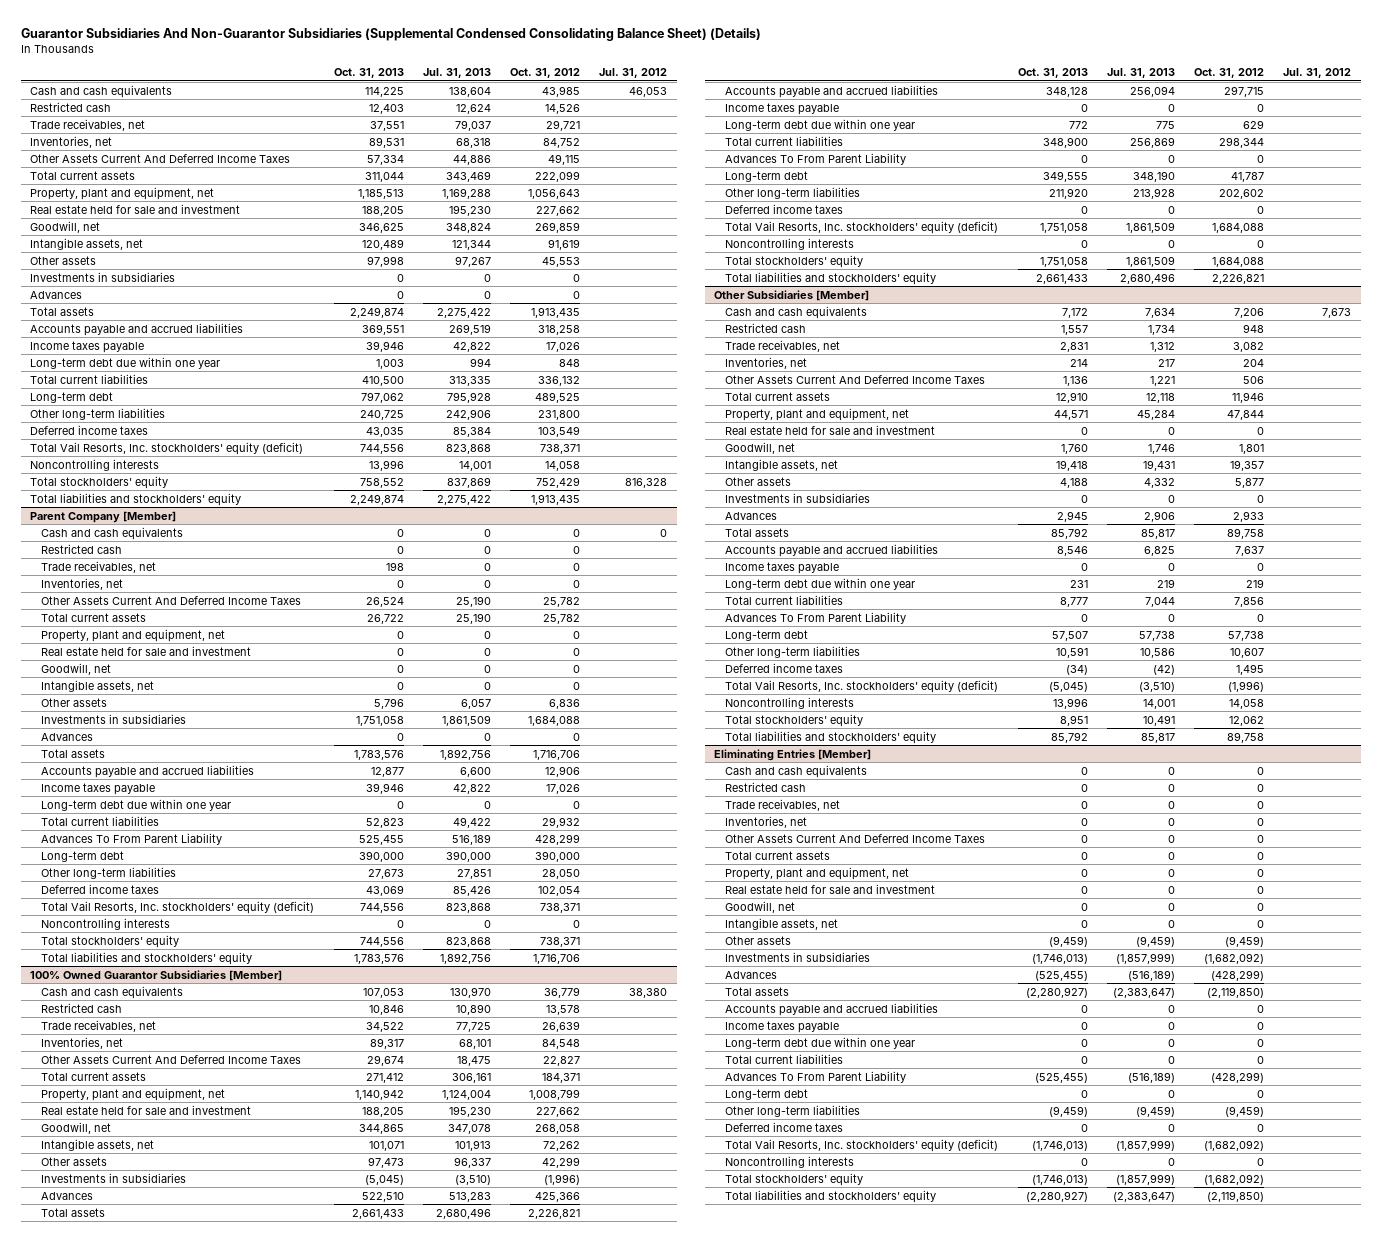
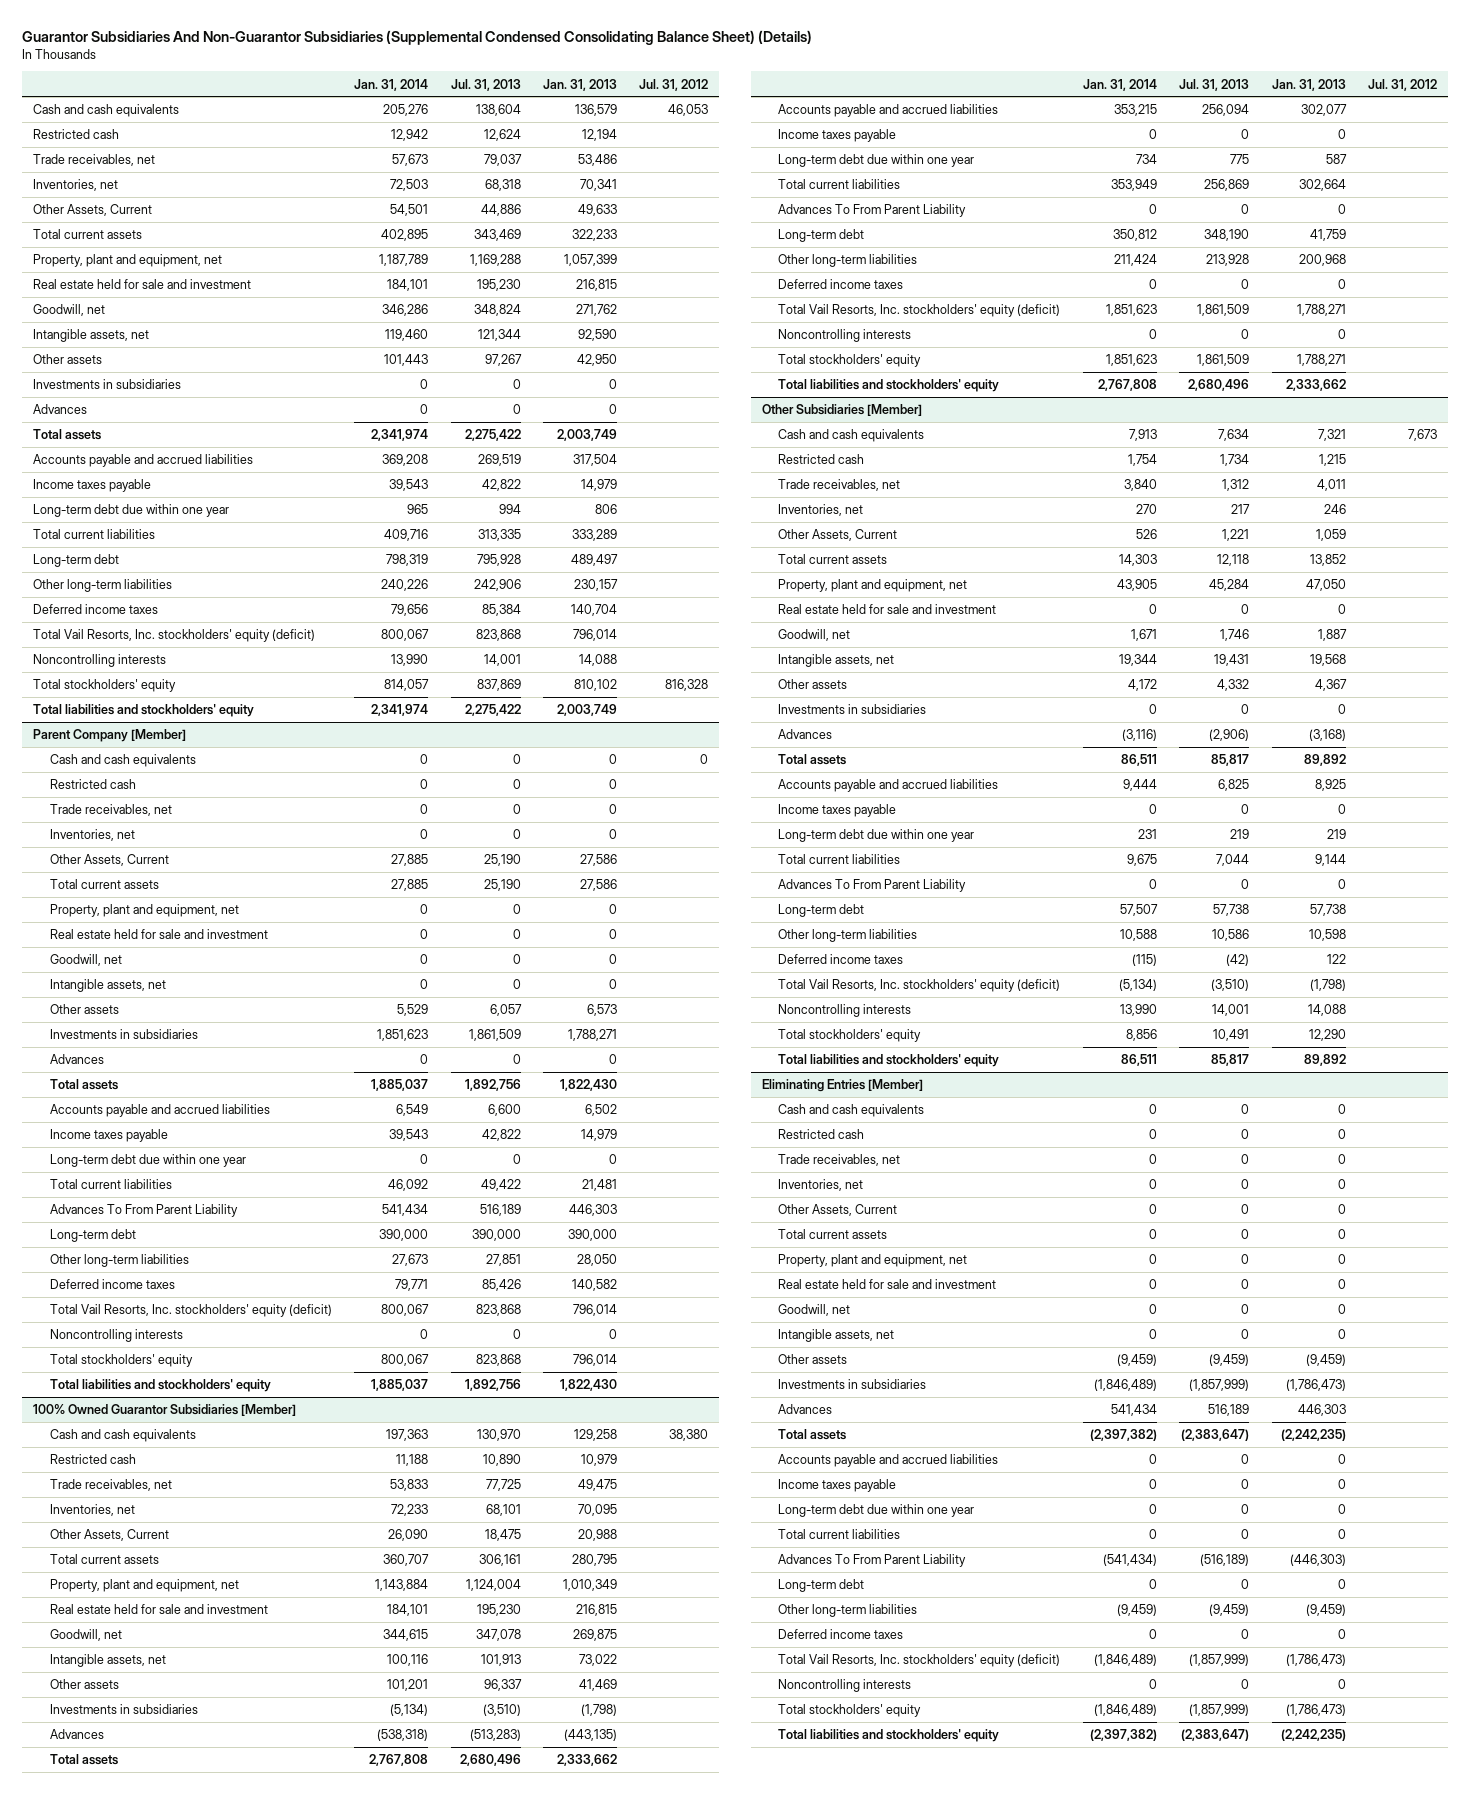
[333,68,404,79] Oct. 31, 2013 -> none
[510,68,581,79] Oct. 31, 2012 -> none
none -> [354,78,429,91] Jan. 31, 2014
none -> [542,78,617,91] Jan. 31, 2013
[30,153,291,163] Other Assets Current And Deferred Income Taxes -> [33,204,153,217] Other Assets, Current
[41,595,302,605] Other Assets Current And Deferred Income Taxes -> [49,854,169,867] Other Assets, Current
[41,1054,302,1064] Other Assets Current And Deferred Income Taxes -> [49,1529,169,1542] Other Assets, Current
[448,1191,491,1202] 513,283 -> [469,1729,521,1742] (513,283)
[725,374,986,384] Other Assets Current And Deferred Income Taxes -> [778,529,898,542] Other Assets, Current
[1143,510,1175,522] 2,906 -> [1209,729,1250,742] (2,906)
[725,833,986,843] Other Assets Current And Deferred Income Taxes -> none
none -> [778,1204,898,1217] Other Assets, Current
[1127,969,1175,981] (516,189) -> [1208,1404,1250,1417] 516,189

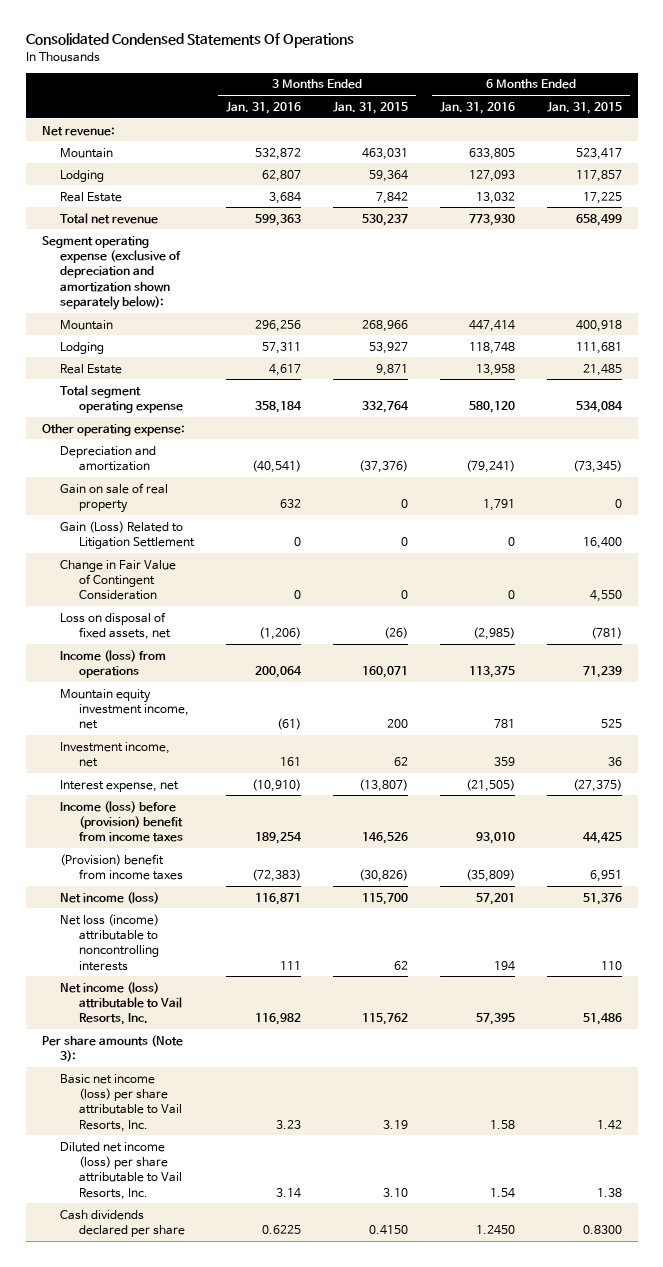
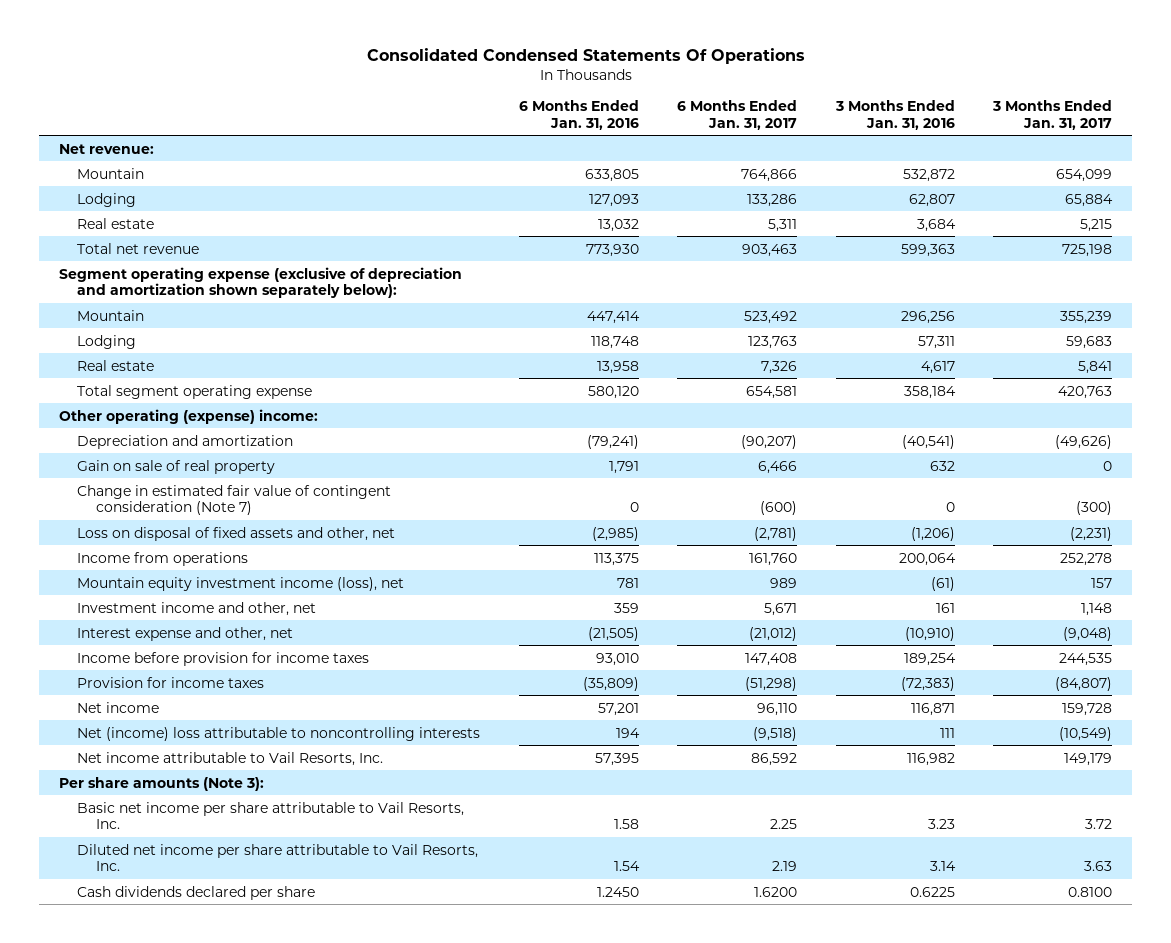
[333,101,409,114] Jan. 31, 2015 -> none
[546,101,622,114] Jan. 31, 2015 -> none
none -> [677,100,798,130] 6 Months Ended Jan. 31, 2017
none -> [992,100,1113,130] 3 Months Ended Jan. 31, 2017
[60,191,123,202] Real Estate -> [77,217,155,229] Real estate
[60,363,123,374] Real Estate -> [77,359,155,371] Real estate
[41,423,185,436] Other operating expense: -> [58,408,318,424] Other operating (expense) income:
[60,520,196,549] Gain (Loss) Related to Litigation Settlement -> none
[60,559,177,601] Change in Fair Value of Contingent Consideration -> [77,484,392,516] Change in estimated fair value of contingent consideration (Note 7)
[60,611,172,640] Loss on disposal of fixed assets, net -> [77,526,396,541] Loss on disposal of fixed assets and other, net
[60,649,167,678] Income (loss) from operations -> [77,551,249,566] Income from operations
[60,688,190,730] Mountain equity investment income, net -> [77,576,405,591] Mountain equity investment income (loss), net
[60,741,171,767] Investment income, net -> [77,601,317,616] Investment income and other, net
[60,779,180,792] Interest expense, net -> [77,626,294,641] Interest expense and other, net
[60,800,184,843] Income (loss) before (provision) benefit from income taxes -> [77,651,370,666] Income before provision for income taxes
[60,853,184,880] (Provision) benefit from income taxes -> [77,676,265,688] Provision for income taxes
[60,891,160,904] Net income (loss) -> [77,701,160,713] Net income
[60,913,160,971] Net loss (income) attributable to noncontrolling interests -> [77,726,481,741] Net (income) loss attributable to noncontrolling interests
[60,981,183,1026] Net income (loss) attributable to Vail Resorts, Inc. -> [77,751,384,766] Net income attributable to Vail Resorts, Inc.
[60,1073,183,1132] Basic net income (loss) per share attributable to Vail Resorts, Inc. -> [77,801,465,830] Basic net income per share attributable to Vail Resorts, Inc.
[60,1141,183,1200] Diluted net income (loss) per share attributable to Vail Resorts, Inc. -> [77,843,479,872] Diluted net income per share attributable to Vail Resorts, Inc.

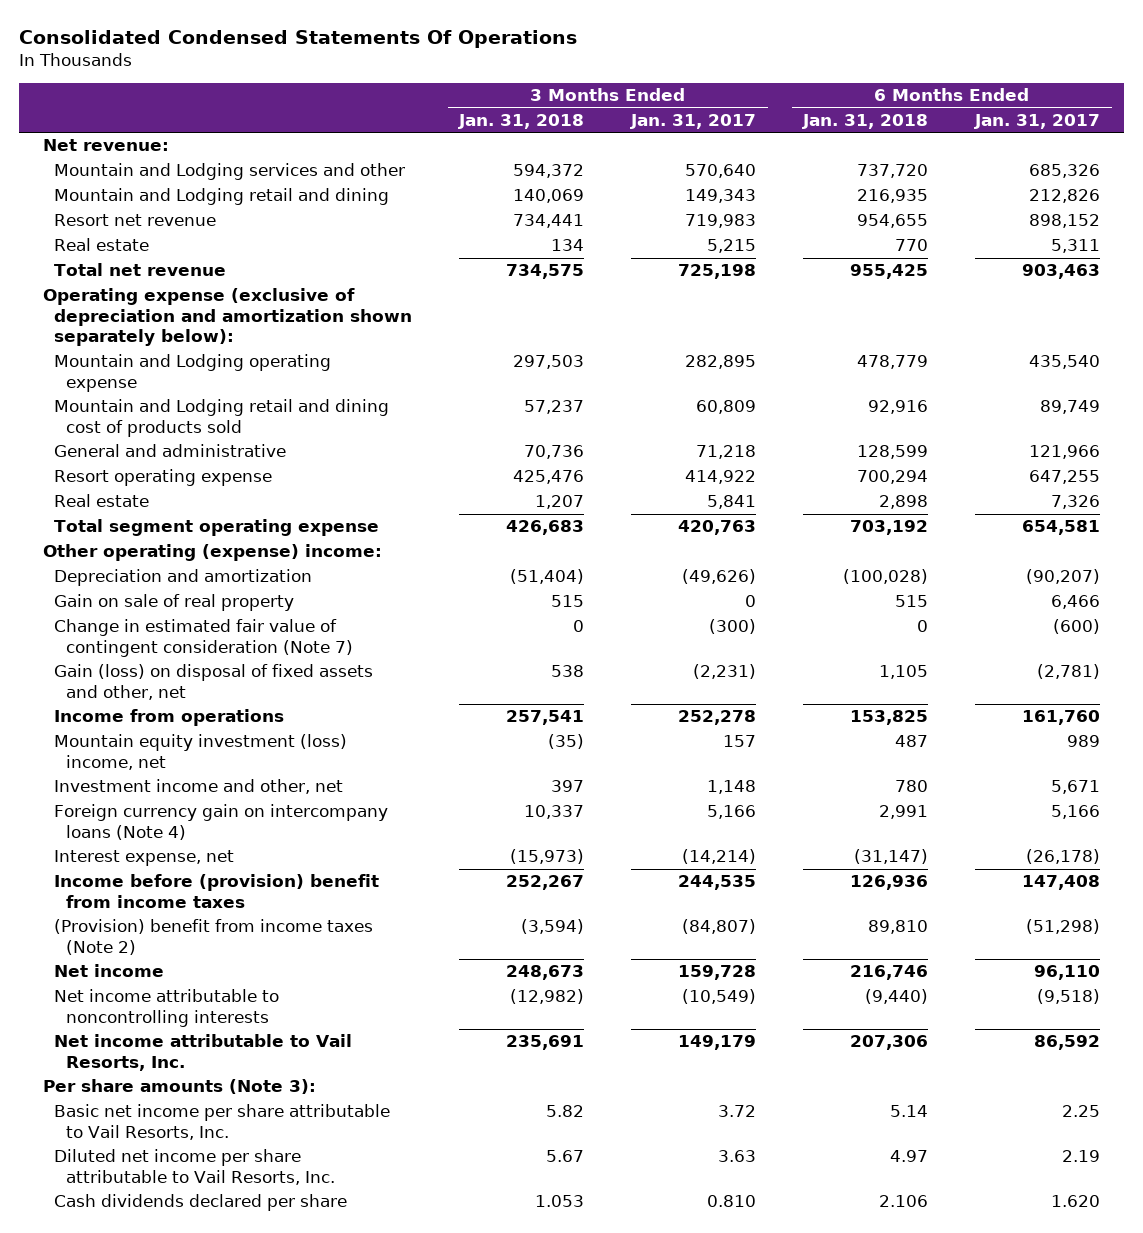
[518,100,639,130] 6 Months Ended Jan. 31, 2016 -> none
[834,100,955,130] 3 Months Ended Jan. 31, 2016 -> none
none -> [458,113,585,129] Jan. 31, 2018
none -> [802,113,929,129] Jan. 31, 2018
[77,167,145,179] Mountain -> none
[77,192,137,207] Lodging -> none
none -> [54,163,406,181] Mountain and Lodging services and other
none -> [54,188,390,206] Mountain and Lodging retail and dining
none -> [54,214,217,227] Resort net revenue
[77,309,145,321] Mountain -> none
[77,334,137,349] Lodging -> none
[58,266,462,299] Segment operating expense (exclusive of depreciation and amortization shown separately below): -> [42,288,413,347] Operating expense (exclusive of depreciation and amortization shown separately below):
none -> [54,354,332,392] Mountain and Lodging operating expense
none -> [54,399,390,437] Mountain and Lodging retail and dining cost of products sold
none -> [54,444,287,458] General and administrative
none -> [54,469,273,487] Resort operating expense
[77,526,396,541] Loss on disposal of fixed assets and other, net -> [54,664,374,700] Gain (loss) on disposal of fixed assets and other, net
[77,576,405,591] Mountain equity investment income (loss), net -> [54,734,348,770] Mountain equity investment (loss) income, net
none -> [54,804,389,840] Foreign currency gain on intercompany loans (Note 4)
[77,626,294,641] Interest expense and other, net -> [54,850,235,867] Interest expense, net
[749,626,798,641] (21,012) -> [1026,849,1101,865] (26,178)
[1063,626,1113,641] (9,048) -> [682,849,757,865] (14,214)
[77,651,370,666] Income before provision for income taxes -> [54,874,380,908] Income before (provision) benefit from income taxes
[77,676,265,688] Provision for income taxes -> [54,919,374,955] (Provision) benefit from income taxes (Note 2)
[77,726,481,741] Net (income) loss attributable to noncontrolling interests -> [54,989,280,1027] Net income attributable to noncontrolling interests
[754,886,798,897] 1.6200 -> [1051,1195,1101,1208] 1.620
[1068,886,1113,897] 0.8100 -> [707,1195,757,1208] 0.810

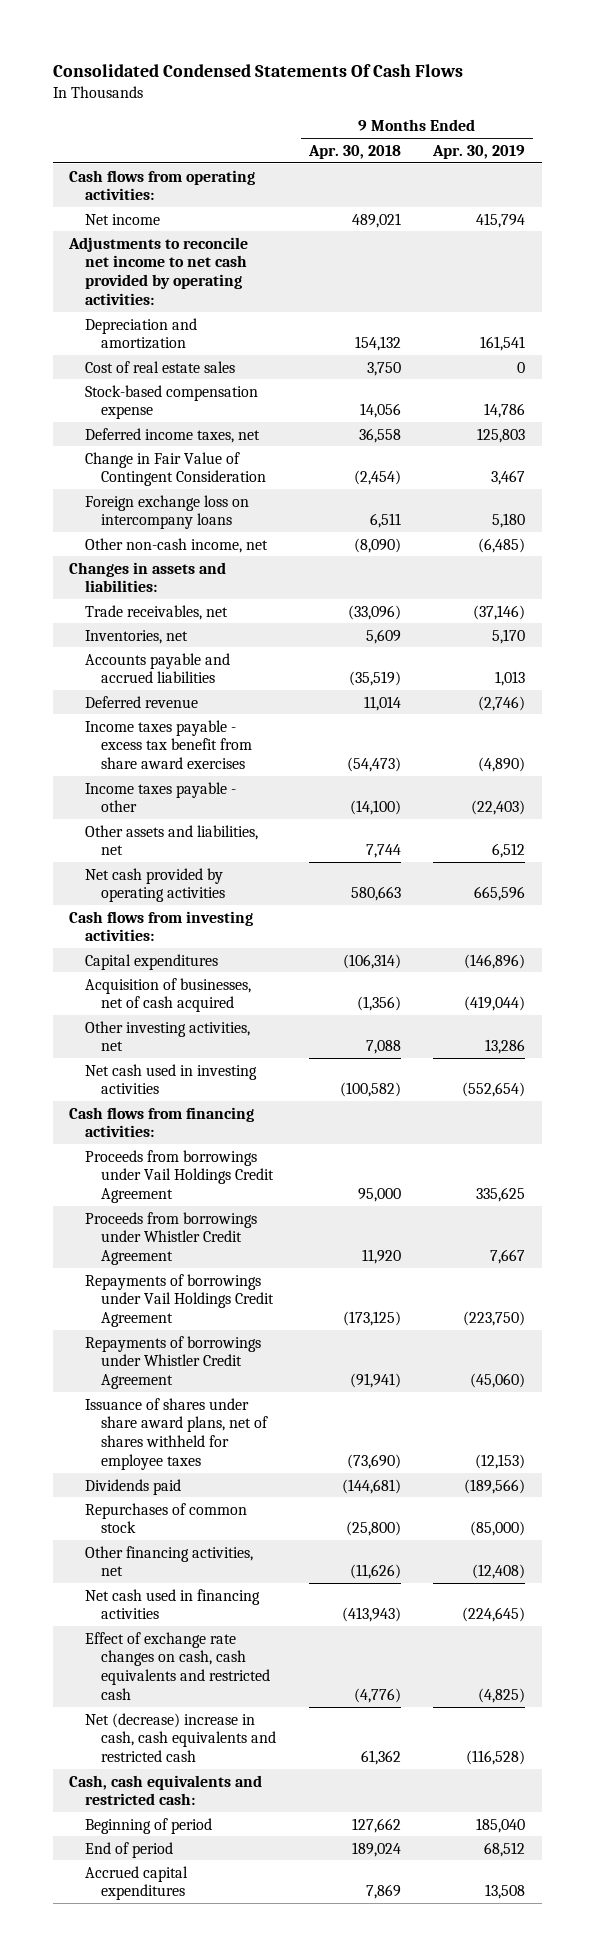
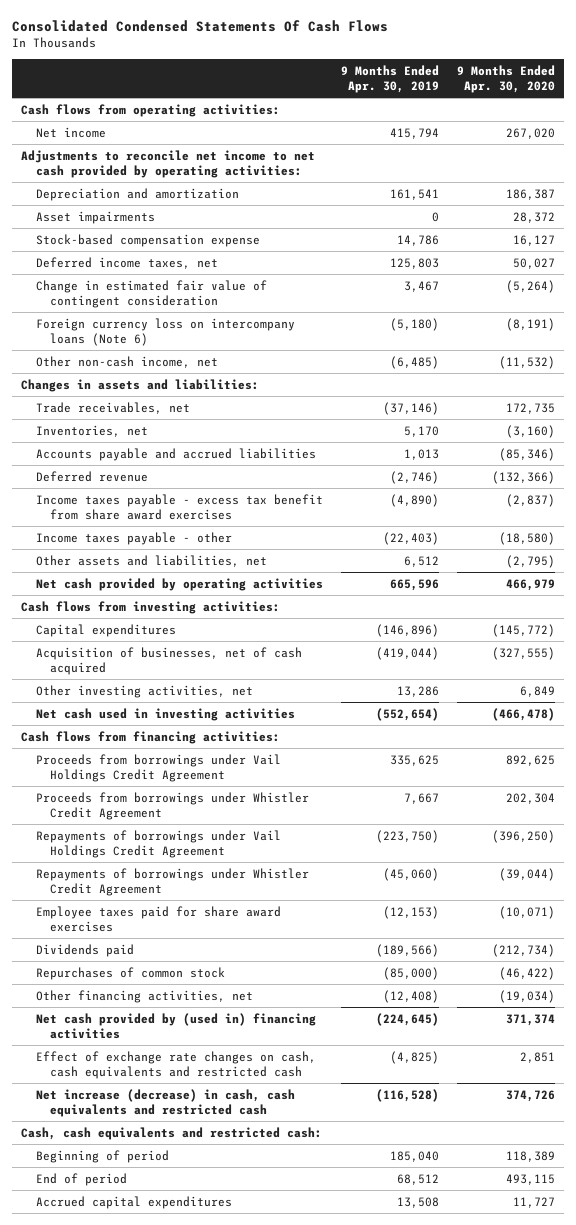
[307,144,401,159] Apr. 30, 2018 -> none
none -> [456,64,555,93] 9 Months Ended Apr. 30, 2020
[84,360,235,373] Cost of real estate sales -> none
none -> [35,210,155,224] Asset impairments
[84,451,267,487] Change in Fair Value of Contingent Consideration -> [35,279,267,308] Change in estimated fair value of contingent consideration
[84,494,249,530] Foreign exchange loss on intercompany loans -> [35,317,295,346] Foreign currency loss on intercompany loans (Note 6)
[492,513,526,529] 5,180 -> [389,317,439,331] (5,180)
[84,1397,269,1471] Issuance of shares under share award plans, net of shares withheld for employee taxes -> [35,905,281,932] Employee taxes paid for share award exercises
[84,1588,260,1620] Net cash used in financing activities -> [35,1012,316,1039] Net cash provided by (used in) financing activities
[84,1712,277,1763] Net (decrease) increase in cash, cash equivalents and restricted cash -> [35,1088,295,1117] Net increase (decrease) in cash, cash equivalents and restricted cash

